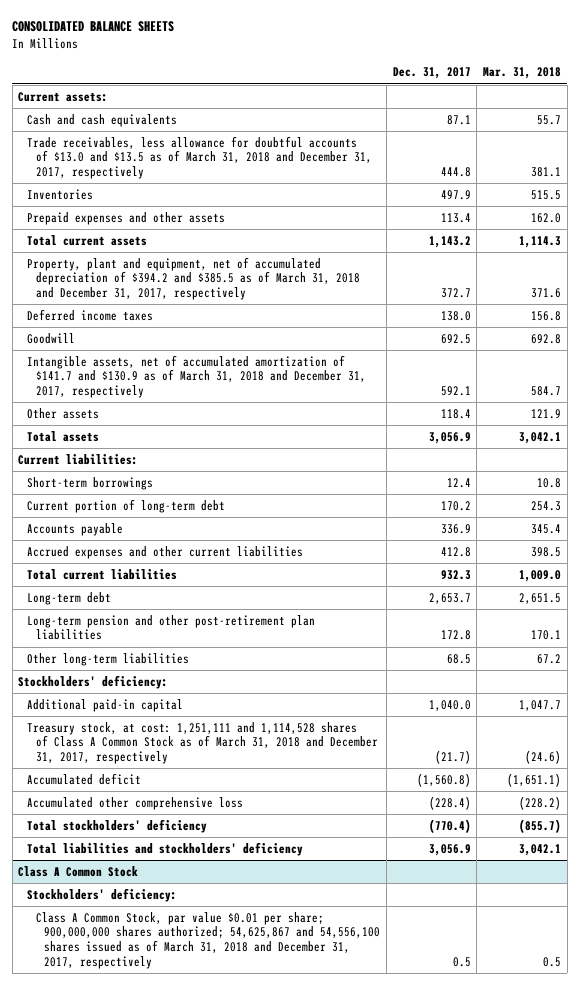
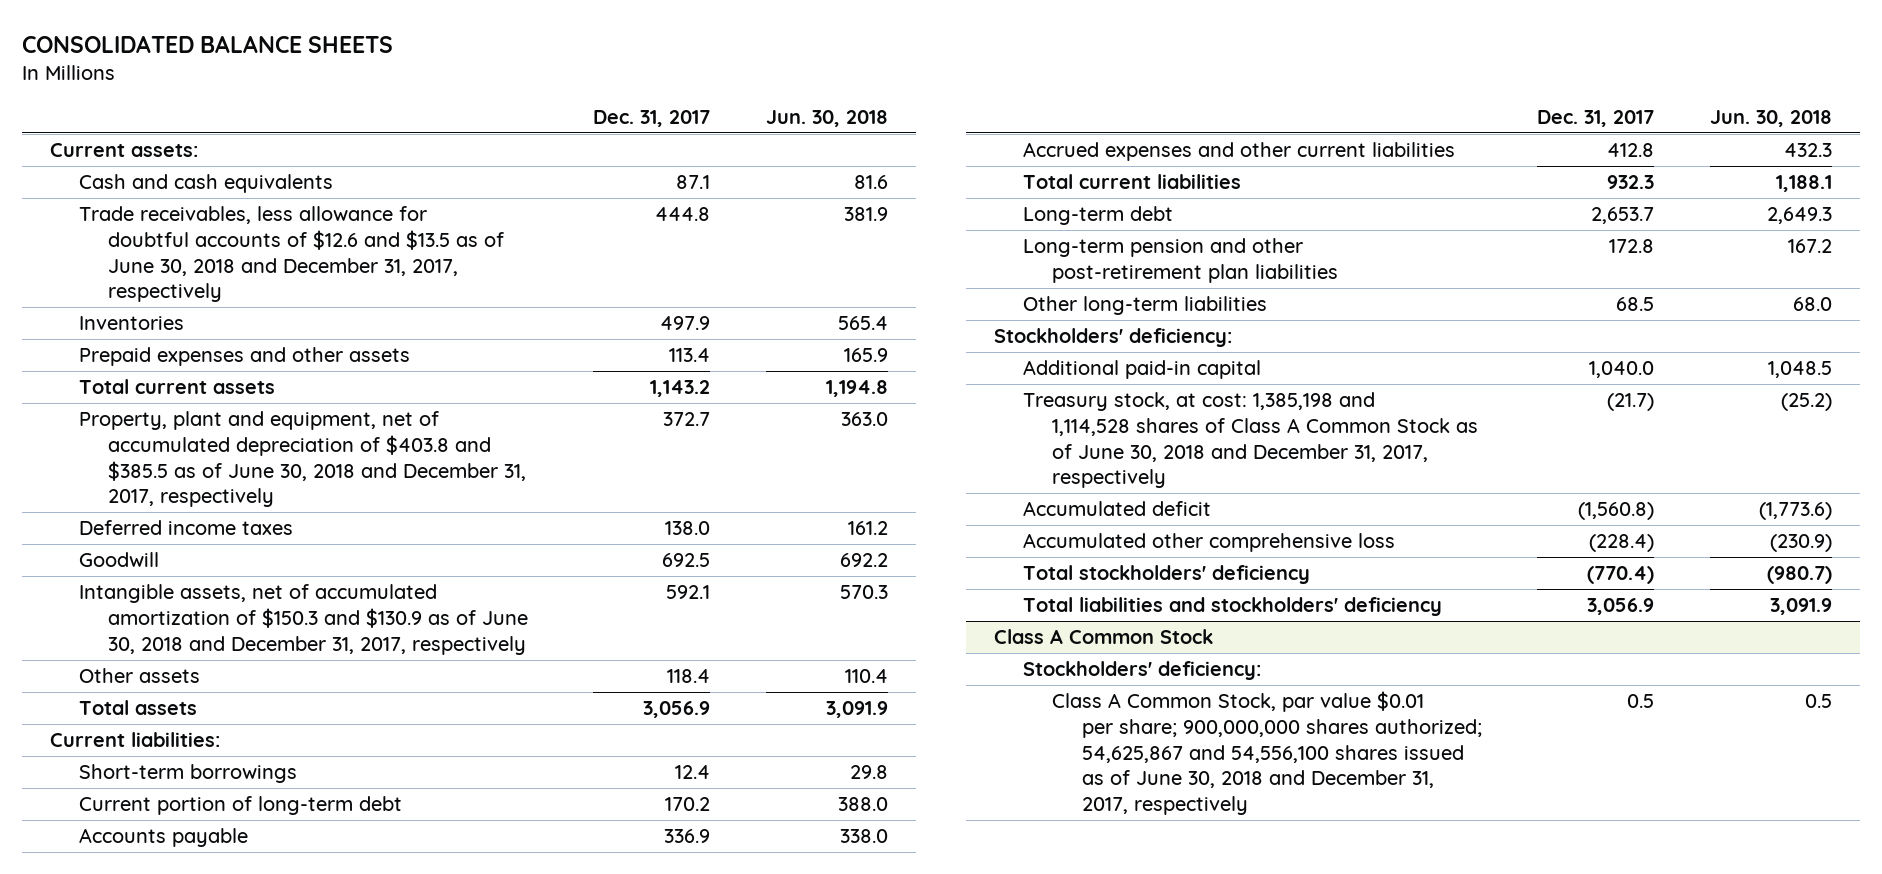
[483,67,562,80] Mar. 31, 2018 -> none
none -> [766,109,889,127] Jun. 30, 2018
[26,135,372,179] Trade receivables, less allowance for doubtful accounts of $13.0 and $13.5 as of March 31, 2018 and December 31, 2017, respectively -> [79,206,505,303] Trade receivables, less allowance for doubtful accounts of $12.6 and $13.5 as of June 30, 2018 and December 31, 2017, respectively
[26,256,360,300] Property, plant and equipment, net of accumulated depreciation of $394.2 and $385.5 as of March 31, 2018 and December 31, 2017, respectively -> [79,411,527,508] Property, plant and equipment, net of accumulated depreciation of $403.8 and $385.5 as of June 30, 2018 and December 31, 2017, respectively
[26,354,366,398] Intangible assets, net of accumulated amortization of $141.7 and $130.9 as of March 31, 2018 and December 31, 2017, respectively -> [79,584,529,655] Intangible assets, net of accumulated amortization of $150.3 and $130.9 as of June 30, 2018 and December 31, 2017, respectively
[26,721,378,764] Treasury stock, at cost: 1,251,111 and 1,114,528 shares of Class A Common Stock as of March 31, 2018 and December 31, 2017, respectively -> [1023,392,1479,489] Treasury stock, at cost: 1,385,198 and 1,114,528 shares of Class A Common Stock as of June 30, 2018 and December 31, 2017, respectively
[35,911,381,969] Class A Common Stock, par value $0.01 per share; 900,000,000 shares authorized; 54,625,867 and 54,556,100 shares issued as of March 31, 2018 and December 31, 2017, respectively -> [1052,691,1482,816] Class A Common Stock, par value $0.01 per share; 900,000,000 shares authorized; 54,625,867 and 54,556,100 shares issued as of June 30, 2018 and December 31, 2017, respectively

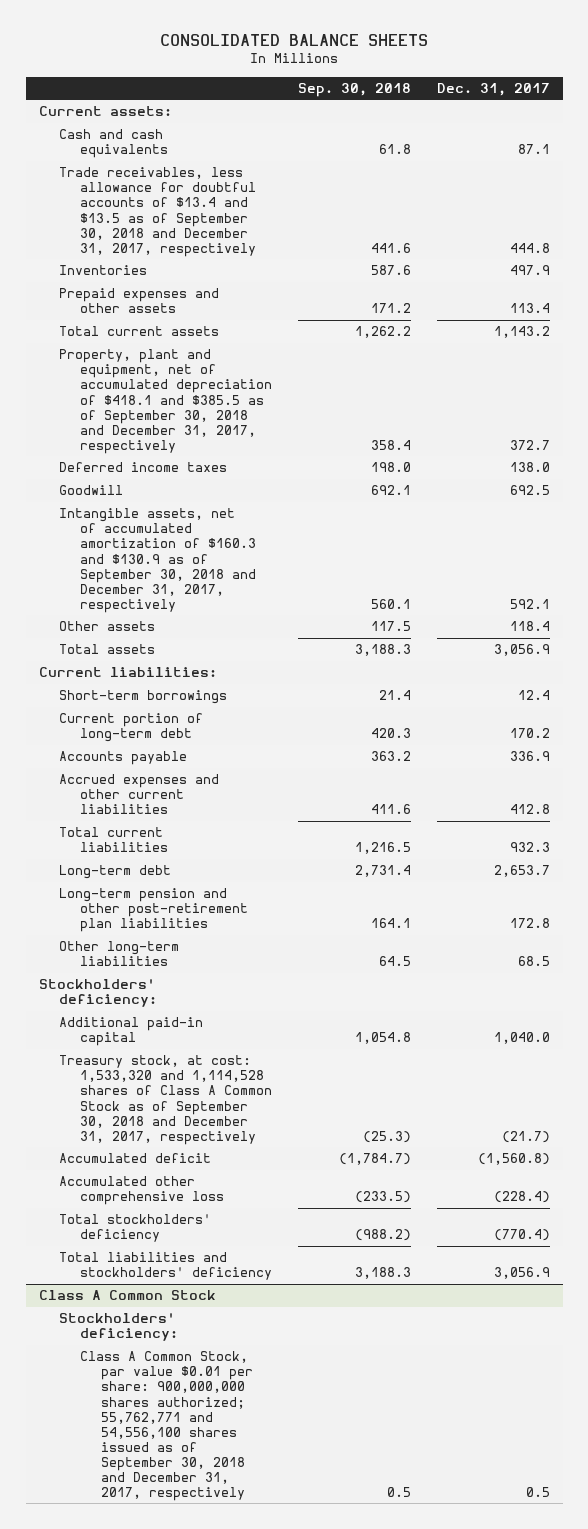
[766,109,889,127] Jun. 30, 2018 -> none
none -> [297,82,411,97] Sep. 30, 2018
[79,206,505,303] Trade receivables, less allowance for doubtful accounts of $12.6 and $13.5 as of June 30, 2018 and December 31, 2017, respectively -> [59,167,257,257] Trade receivables, less allowance for doubtful accounts of $13.4 and $13.5 as of September 30, 2018 and December 31, 2017, respectively
[79,411,527,508] Property, plant and equipment, net of accumulated depreciation of $403.8 and $385.5 as of June 30, 2018 and December 31, 2017, respectively -> [59,349,273,454] Property, plant and equipment, net of accumulated depreciation of $418.1 and $385.5 as of September 30, 2018 and December 31, 2017, respectively
[79,584,529,655] Intangible assets, net of accumulated amortization of $150.3 and $130.9 as of June 30, 2018 and December 31, 2017, respectively -> [59,508,257,613] Intangible assets, net of accumulated amortization of $160.3 and $130.9 as of September 30, 2018 and December 31, 2017, respectively
[1023,392,1479,489] Treasury stock, at cost: 1,385,198 and 1,114,528 shares of Class A Common Stock as of June 30, 2018 and December 31, 2017, respectively -> [59,1055,273,1145] Treasury stock, at cost: 1,533,320 and 1,114,528 shares of Class A Common Stock as of September 30, 2018 and December 31, 2017, respectively
[1052,691,1482,816] Class A Common Stock, par value $0.01 per share; 900,000,000 shares authorized; 54,625,867 and 54,556,100 shares issued as of June 30, 2018 and December 31, 2017, respectively -> [80,1351,253,1501] Class A Common Stock, par value $0.01 per share: 900,000,000 shares authorized; 55,762,771 and 54,556,100 shares issued as of September 30, 2018 and December 31, 2017, respectively

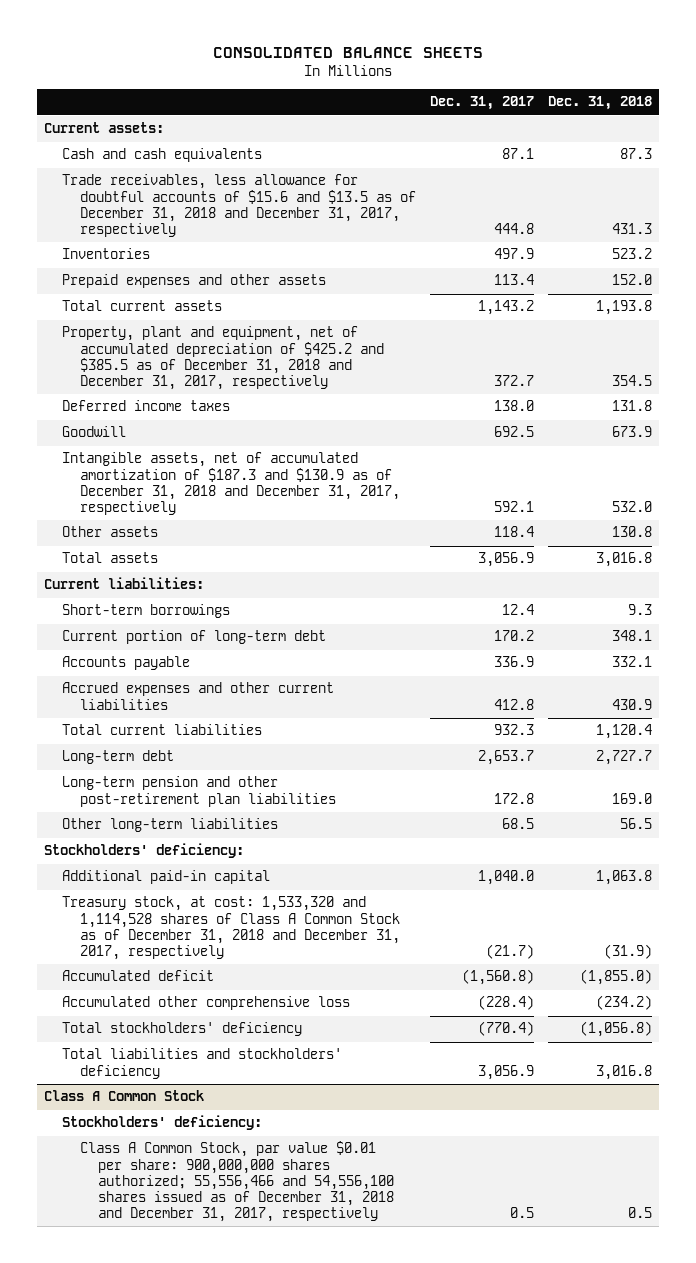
[297,82,411,97] Sep. 30, 2018 -> none
none -> [547,96,652,111] Dec. 31, 2018
[59,167,257,257] Trade receivables, less allowance for doubtful accounts of $13.4 and $13.5 as of September 30, 2018 and December 31, 2017, respectively -> [62,174,417,237] Trade receivables, less allowance for doubtful accounts of $15.6 and $13.5 as of December 31, 2018 and December 31, 2017, respectively
[59,349,273,454] Property, plant and equipment, net of accumulated depreciation of $418.1 and $385.5 as of September 30, 2018 and December 31, 2017, respectively -> [62,326,385,390] Property, plant and equipment, net of accumulated depreciation of $425.2 and $385.5 as of December 31, 2018 and December 31, 2017, respectively
[59,508,257,613] Intangible assets, net of accumulated amortization of $160.3 and $130.9 as of September 30, 2018 and December 31, 2017, respectively -> [62,452,401,515] Intangible assets, net of accumulated amortization of $187.3 and $130.9 as of December 31, 2018 and December 31, 2017, respectively
[59,1055,273,1145] Treasury stock, at cost: 1,533,320 and 1,114,528 shares of Class A Common Stock as of September 30, 2018 and December 31, 2017, respectively -> [62,896,401,960] Treasury stock, at cost: 1,533,320 and 1,114,528 shares of Class A Common Stock as of December 31, 2018 and December 31, 2017, respectively
[80,1351,253,1501] Class A Common Stock, par value $0.01 per share: 900,000,000 shares authorized; 55,762,771 and 54,556,100 shares issued as of September 30, 2018 and December 31, 2017, respectively -> [80,1141,395,1222] Class A Common Stock, par value $0.01 per share: 900,000,000 shares authorized; 55,556,466 and 54,556,100 shares issued as of December 31, 2018 and December 31, 2017, respectively

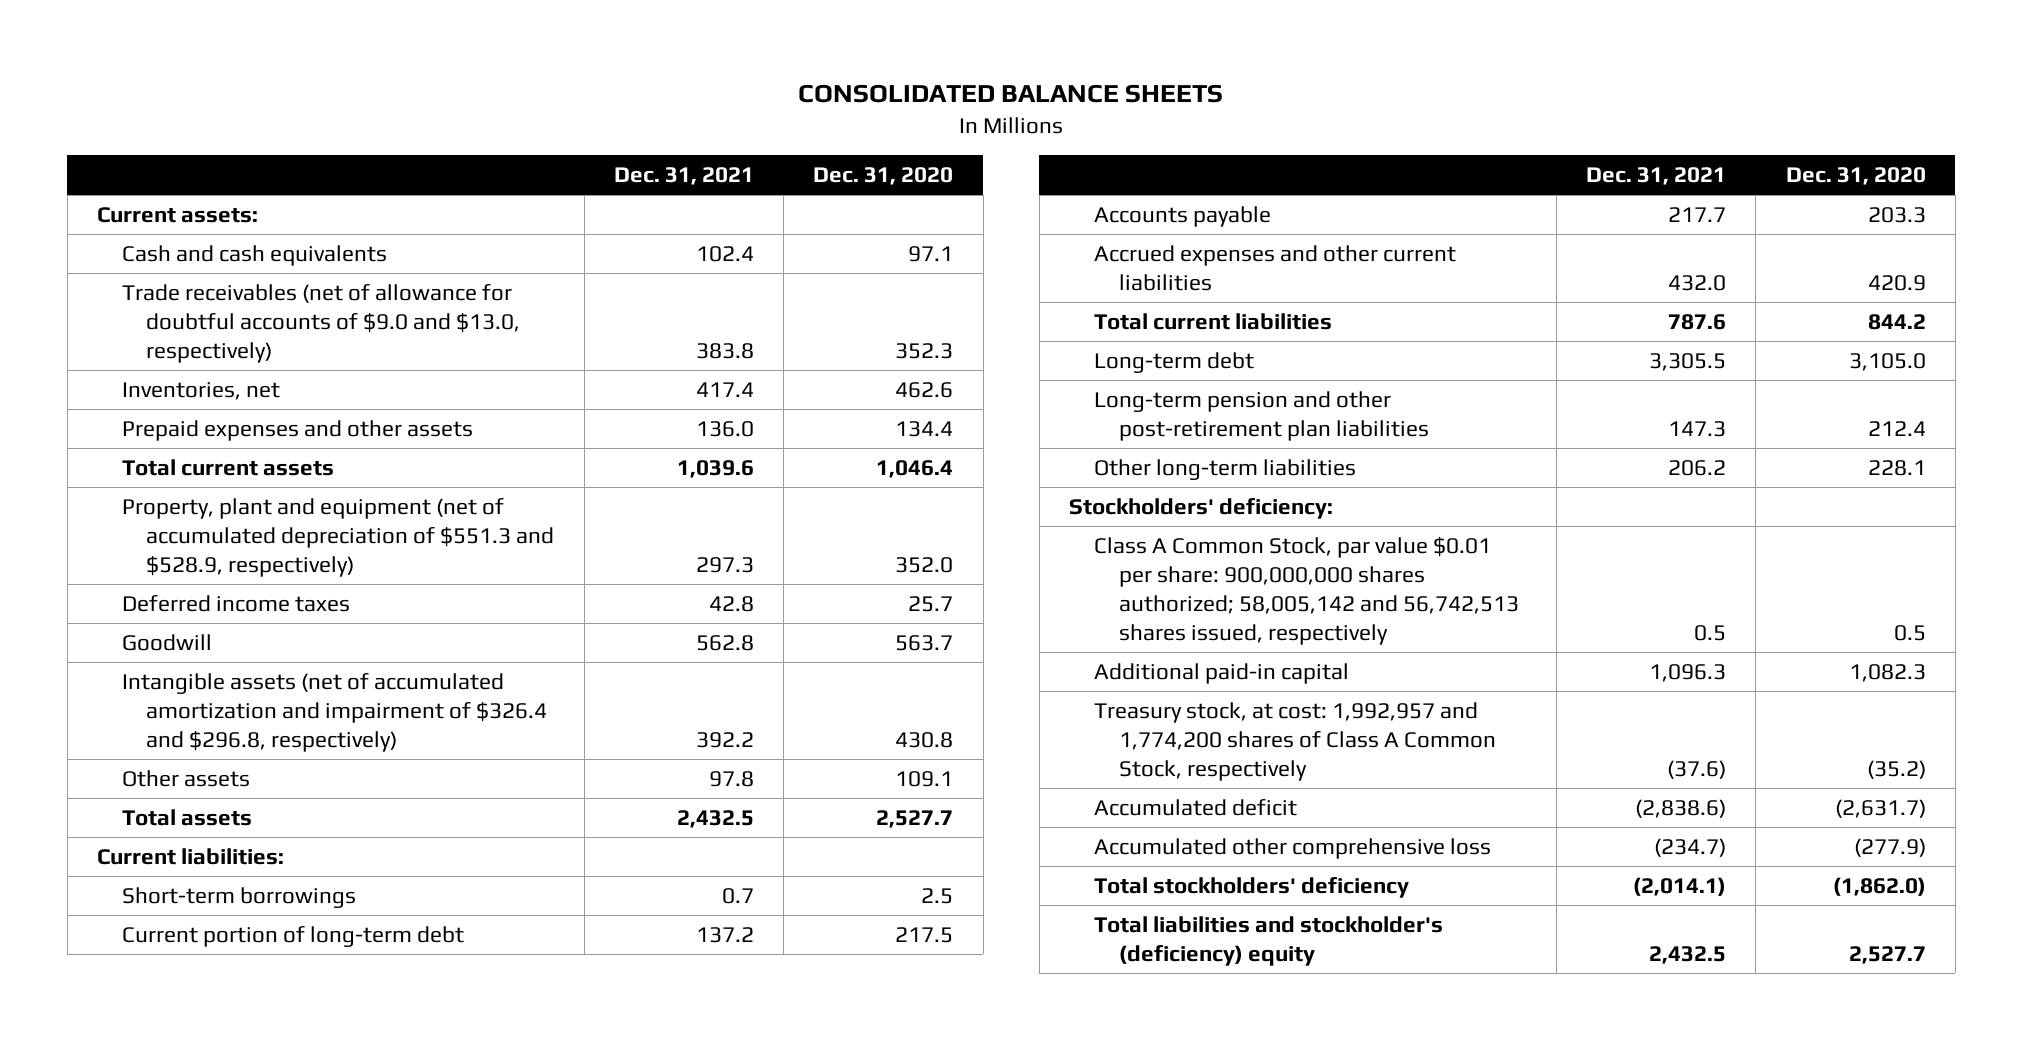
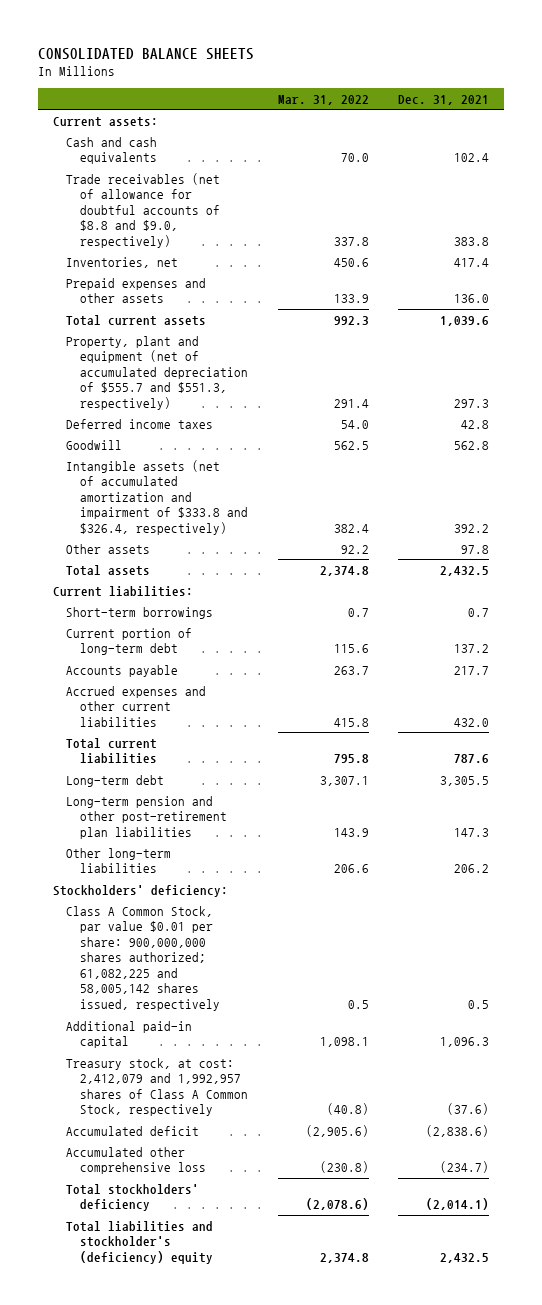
[813,166,954,185] Dec. 31, 2020 -> none
none -> [277,94,369,105] Mar. 31, 2022
[121,283,521,363] Trade receivables (net of allowance for doubtful accounts of $9.0 and $13.0, respectively) -> [66,172,221,248] Trade receivables (net of allowance for doubtful accounts of $8.8 and $9.0, respectively)
[121,497,555,577] Property, plant and equipment (net of accumulated depreciation of $551.3 and $528.9, respectively) -> [66,335,249,410] Property, plant and equipment (net of accumulated depreciation of $555.7 and $551.3, respectively)
[121,672,548,752] Intangible assets (net of accumulated amortization and impairment of $326.4 and $296.8, respectively) -> [66,459,249,535] Intangible assets (net of accumulated amortization and impairment of $333.8 and $326.4, respectively)
[1093,536,1519,645] Class A Common Stock, par value $0.01 per share: 900,000,000 shares authorized; 58,005,142 and 56,742,513 shares issued, respectively -> [66,905,221,1012] Class A Common Stock, par value $0.01 per share: 900,000,000 shares authorized; 61,082,225 and 58,005,142 shares issued, respectively
[1093,701,1496,781] Treasury stock, at cost: 1,992,957 and 1,774,200 shares of Class A Common Stock, respectively -> [66,1057,249,1117] Treasury stock, at cost: 2,412,079 and 1,992,957 shares of Class A Common Stock, respectively

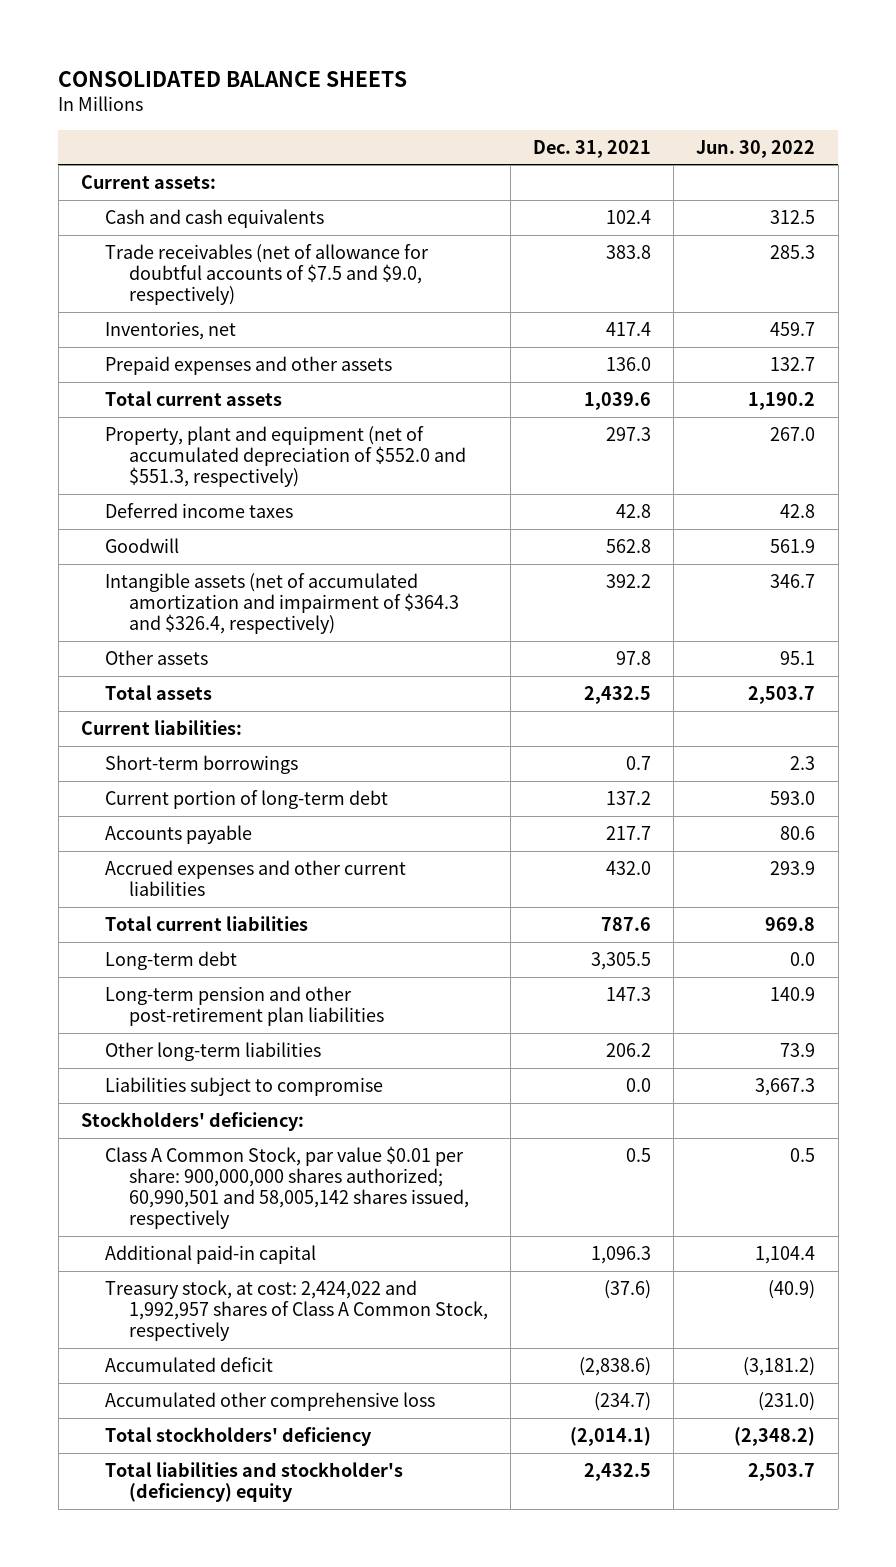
[277,94,369,105] Mar. 31, 2022 -> none
none -> [696,139,816,158] Jun. 30, 2022
[66,172,221,248] Trade receivables (net of allowance for doubtful accounts of $8.8 and $9.0, respectively) -> [104,243,429,306] Trade receivables (net of allowance for doubtful accounts of $7.5 and $9.0, respectively)
[66,335,249,410] Property, plant and equipment (net of accumulated depreciation of $555.7 and $551.3, respectively) -> [104,425,466,488] Property, plant and equipment (net of accumulated depreciation of $552.0 and $551.3, respectively)
[66,459,249,535] Intangible assets (net of accumulated amortization and impairment of $333.8 and $326.4, respectively) -> [104,572,459,635] Intangible assets (net of accumulated amortization and impairment of $364.3 and $326.4, respectively)
none -> [104,1076,383,1096] Liabilities subject to compromise
[66,905,221,1012] Class A Common Stock, par value $0.01 per share: 900,000,000 shares authorized; 61,082,225 and 58,005,142 shares issued, respectively -> [104,1145,469,1230] Class A Common Stock, par value $0.01 per share: 900,000,000 shares authorized; 60,990,501 and 58,005,142 shares issued, respectively
[66,1057,249,1117] Treasury stock, at cost: 2,412,079 and 1,992,957 shares of Class A Common Stock, respectively -> [104,1279,488,1342] Treasury stock, at cost: 2,424,022 and 1,992,957 shares of Class A Common Stock, respectively

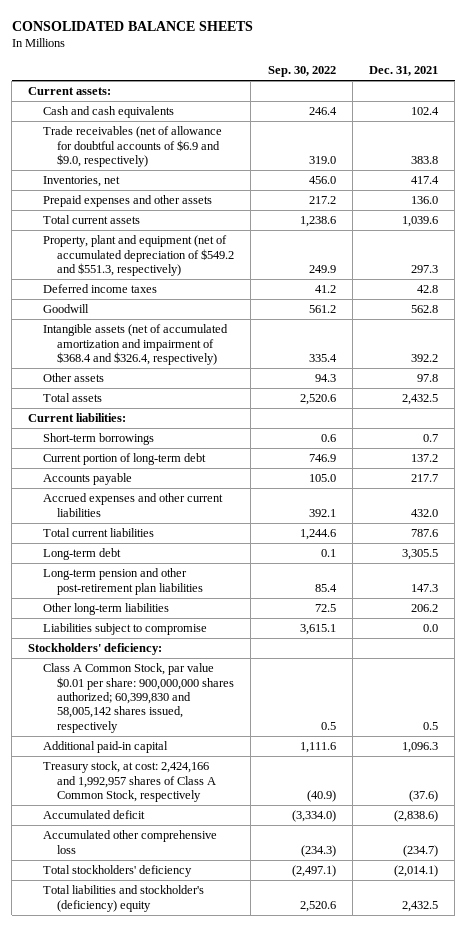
[696,139,816,158] Jun. 30, 2022 -> none
none -> [267,65,336,77] Sep. 30, 2022
[104,243,429,306] Trade receivables (net of allowance for doubtful accounts of $7.5 and $9.0, respectively) -> [42,126,222,167] Trade receivables (net of allowance for doubtful accounts of $6.9 and $9.0, respectively)
[104,425,466,488] Property, plant and equipment (net of accumulated depreciation of $552.0 and $551.3, respectively) -> [42,235,235,276] Property, plant and equipment (net of accumulated depreciation of $549.2 and $551.3, respectively)
[104,572,459,635] Intangible assets (net of accumulated amortization and impairment of $364.3 and $326.4, respectively) -> [42,324,228,365] Intangible assets (net of accumulated amortization and impairment of $368.4 and $326.4, respectively)
[104,1145,469,1230] Class A Common Stock, par value $0.01 per share: 900,000,000 shares authorized; 60,990,501 and 58,005,142 shares issued, respectively -> [42,663,235,733] Class A Common Stock, par value $0.01 per share: 900,000,000 shares authorized; 60,399,830 and 58,005,142 shares issued, respectively
[104,1279,488,1342] Treasury stock, at cost: 2,424,022 and 1,992,957 shares of Class A Common Stock, respectively -> [42,761,217,802] Treasury stock, at cost: 2,424,166 and 1,992,957 shares of Class A Common Stock, respectively

